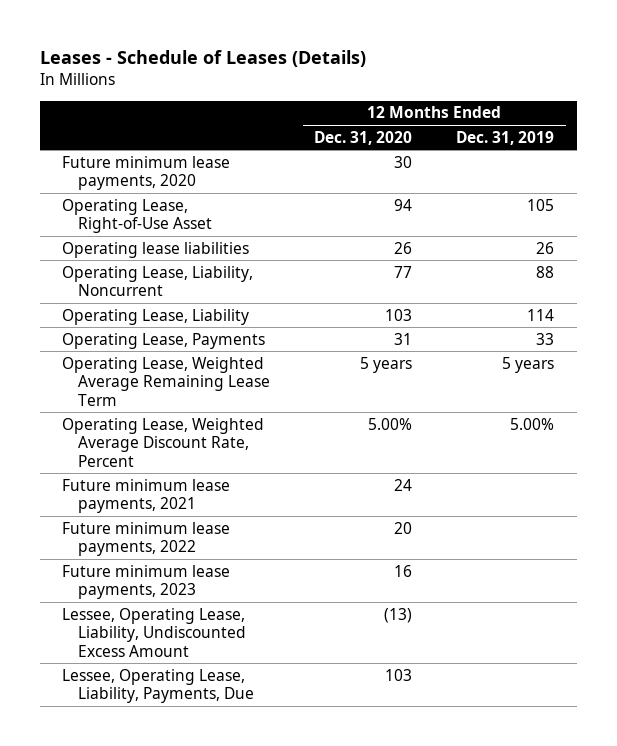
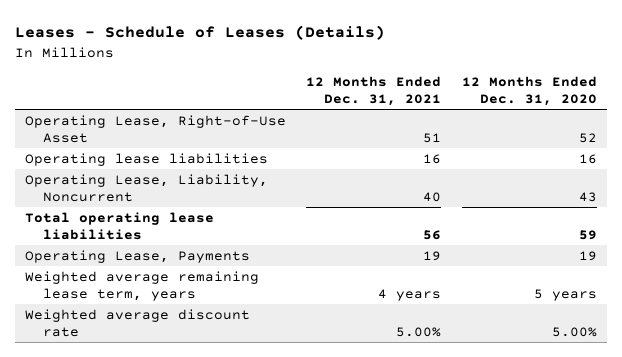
[456,130,555,145] Dec. 31, 2019 -> none
none -> [306,76,442,106] 12 Months Ended Dec. 31, 2021
[62,155,231,191] Future minimum lease payments, 2020 -> none
[62,478,231,514] Future minimum lease payments, 2021 -> none
[62,521,231,557] Future minimum lease payments, 2022 -> none
[62,564,231,600] Future minimum lease payments, 2023 -> none
[62,607,246,657] Lessee, Operating Lease, Liability, Undiscounted Excess Amount -> none
[62,668,254,704] Lessee, Operating Lease, Liability, Payments, Due -> none
[393,198,412,211] 94 -> [578,132,597,143] 52
[393,241,412,254] 26 -> [578,153,597,164] 16
[393,265,412,278] 77 -> [578,191,597,202] 43
[62,308,250,325] Operating Lease, Liability -> [25,211,215,240] Total operating lease liabilities
[384,308,412,321] 103 -> [578,229,597,240] 59
[393,332,412,345] 31 -> [578,250,597,261] 19
[62,356,270,406] Operating Lease, Weighted Average Remaining Lease Term -> [25,270,260,301] Weighted average remaining lease term, years
[62,417,265,467] Operating Lease, Weighted Average Discount Rate, Percent -> [25,308,251,337] Weighted average discount rate

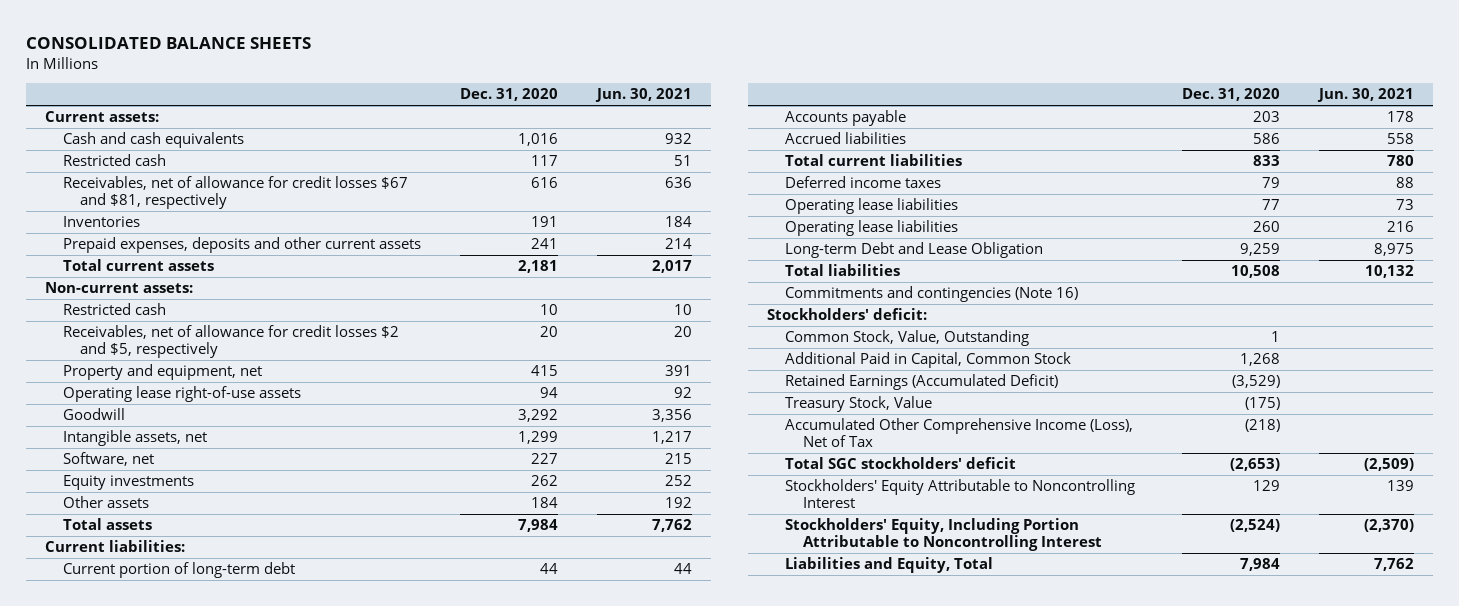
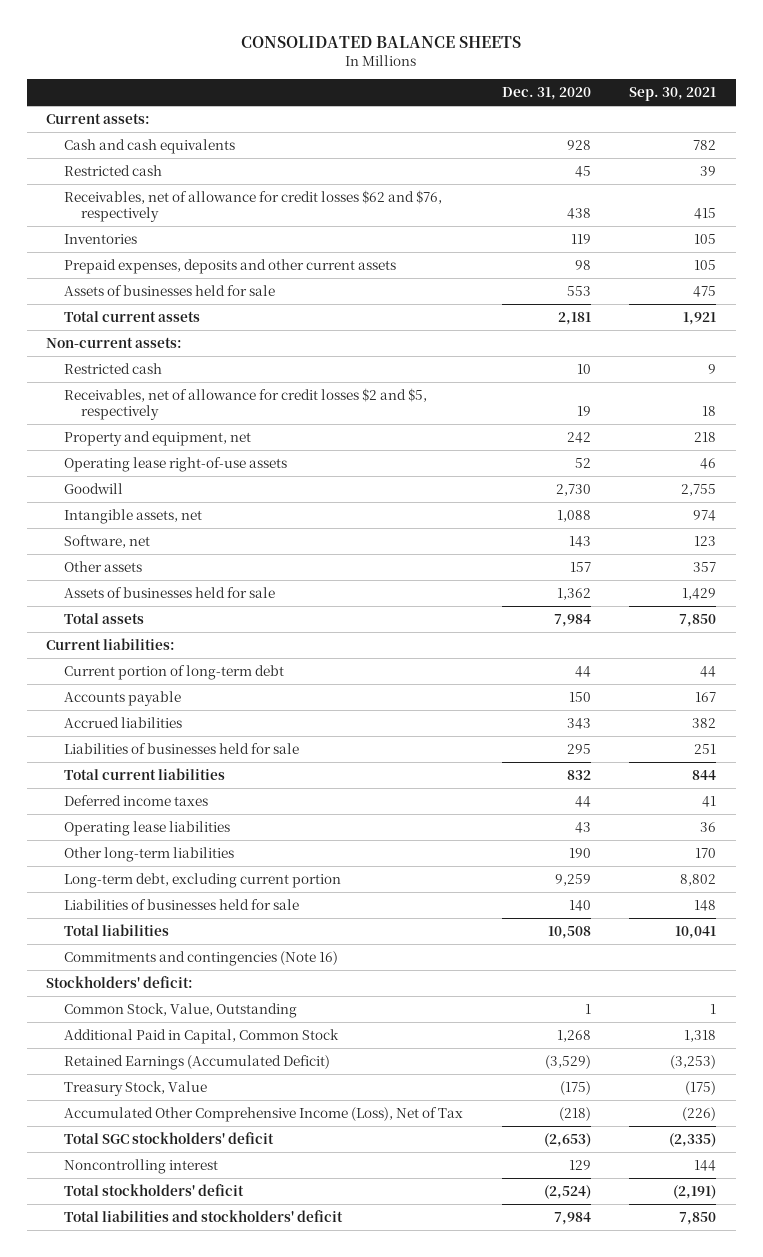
[594,88,692,103] Jun. 30, 2021 -> none
none -> [629,87,717,102] Sep. 30, 2021
[517,133,558,147] 1,016 -> [566,139,591,150] 928
[530,155,558,167] 117 -> [574,165,591,177] 45
[62,176,408,210] Receivables, net of allowance for credit losses $67 and $81, respectively -> [63,189,442,222] Receivables, net of allowance for credit losses $62 and $76, respectively
[530,177,558,189] 616 -> [566,207,591,219] 438
[530,216,558,228] 191 -> [570,233,591,244] 119
[530,238,558,250] 241 -> [574,259,591,270] 98
none -> [63,284,275,296] Assets of businesses held for sale
[62,475,194,491] Equity investments -> none
[539,326,558,338] 20 -> [576,405,591,416] 19
[530,365,558,377] 415 -> [566,431,591,443] 242
[539,387,558,399] 94 -> [574,457,591,468] 52
[517,409,558,423] 3,292 -> [555,483,591,496] 2,730
[517,431,558,445] 1,299 -> [556,509,591,522] 1,088
[530,453,558,465] 227 -> [568,535,591,547] 143
[530,497,558,509] 184 -> [569,561,591,572] 157
none -> [63,586,275,598] Assets of businesses held for sale
[785,220,959,237] Operating lease liabilities -> none
[1252,111,1280,123] 203 -> [568,691,591,702] 150
[1252,133,1280,145] 586 -> [566,717,591,729] 343
none -> [63,742,299,754] Liabilities of businesses held for sale
[1252,155,1280,167] 833 -> [566,769,591,780] 832
[1261,177,1280,189] 79 -> [574,795,591,807] 44
[1261,199,1280,211] 77 -> [574,821,591,833] 43
none -> [63,846,234,862] Other long-term liabilities
[785,242,1044,259] Long-term Debt and Lease Obligation -> [63,872,341,888] Long-term debt, excluding current portion
none -> [63,898,299,910] Liabilities of businesses held for sale
[785,479,1136,509] Stockholders' Equity Attributable to Noncontrolling Interest -> [63,1158,218,1174] Noncontrolling interest
[785,518,1102,552] Stockholders' Equity, Including Portion Attributable to Noncontrolling Interest -> [63,1183,244,1196] Total stockholders' deficit
[785,557,994,574] Liabilities and Equity, Total -> [63,1209,343,1222] Total liabilities and stockholders' deficit

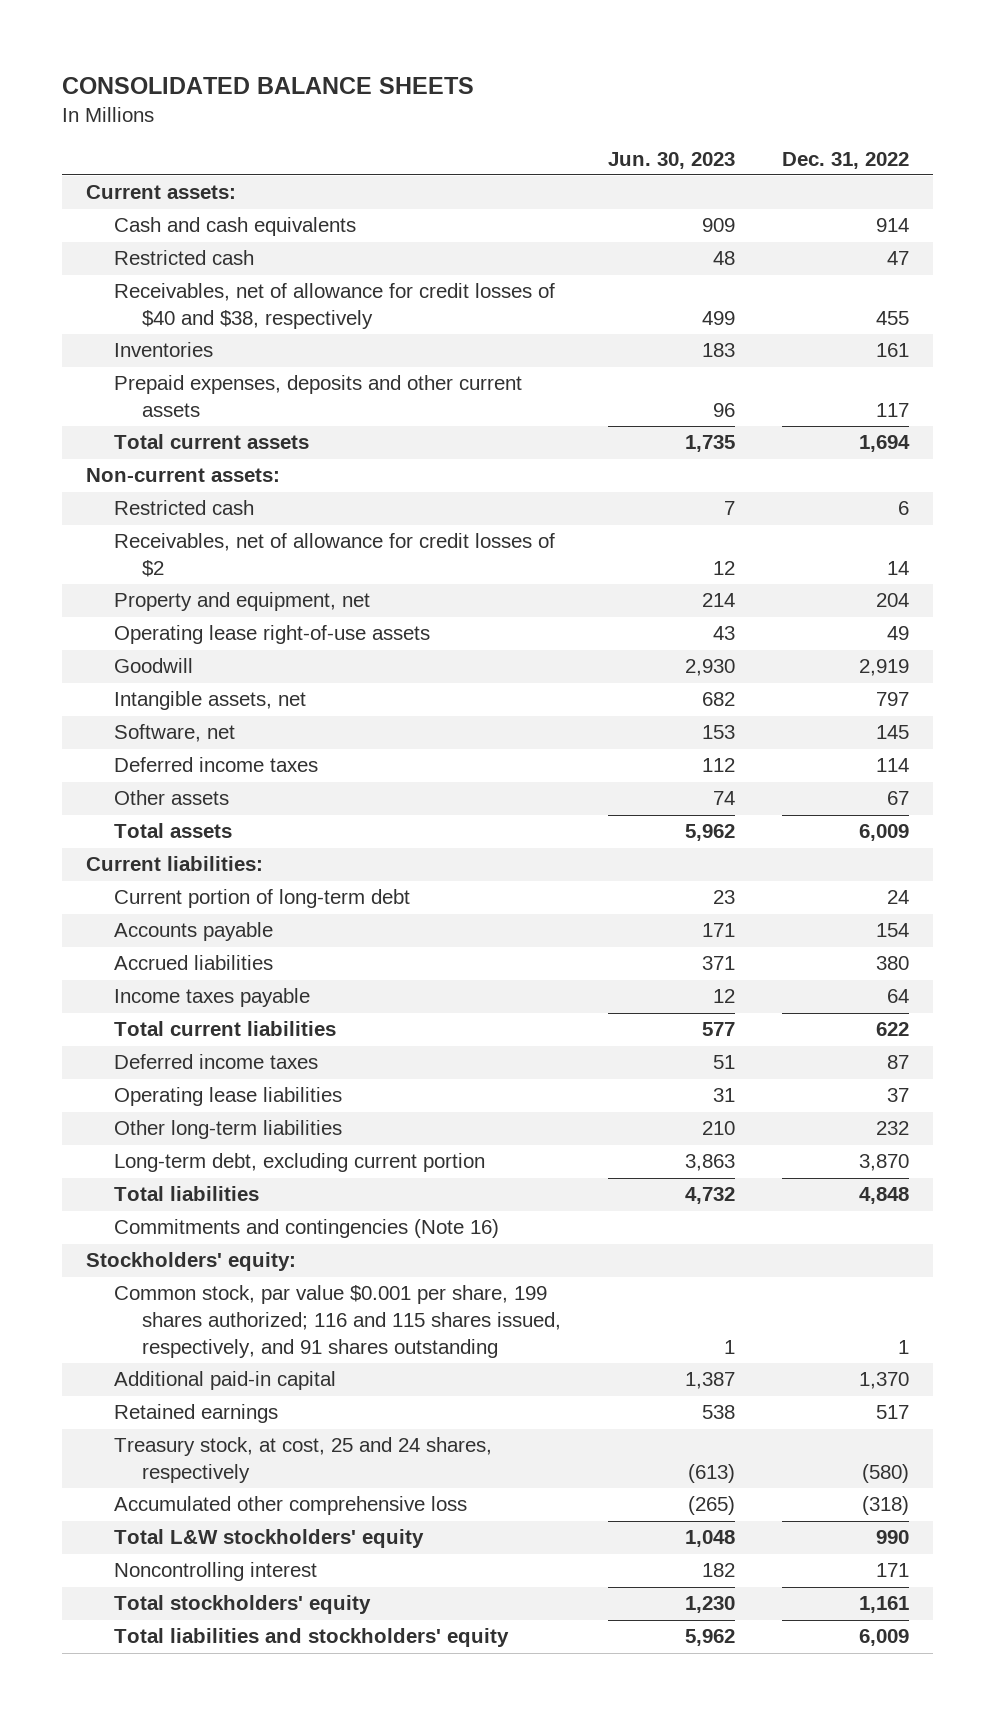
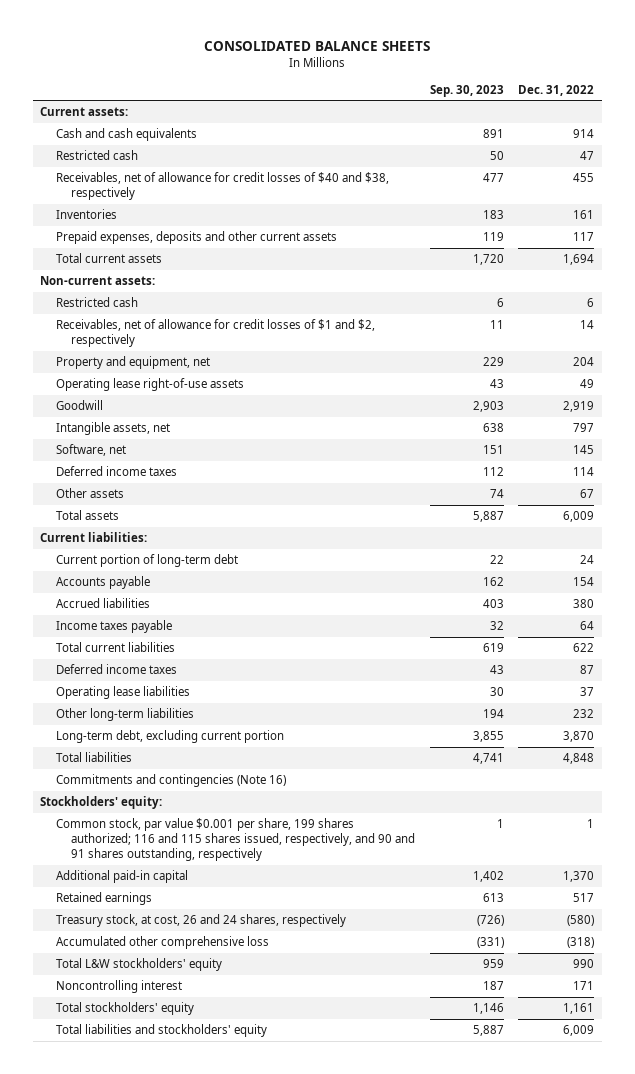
[607,151,735,169] Jun. 30, 2023 -> none
none -> [429,84,504,97] Sep. 30, 2023
[113,533,555,577] Receivables, net of allowance for credit losses of $2 -> [55,319,375,348] Receivables, net of allowance for credit losses of $1 and $2, respectively
[113,1285,561,1358] Common stock, par value $0.001 per share, 199 shares authorized; 116 and 115 shares issued, respectively, and 91 shares outstanding -> [55,818,416,861] Common stock, par value $0.001 per share, 199 shares authorized; 116 and 115 shares issued, respectively, and 90 and 91 shares outstanding, respectively
[113,1437,492,1483] Treasury stock, at cost, 25 and 24 shares, respectively -> [55,914,346,928] Treasury stock, at cost, 26 and 24 shares, respectively

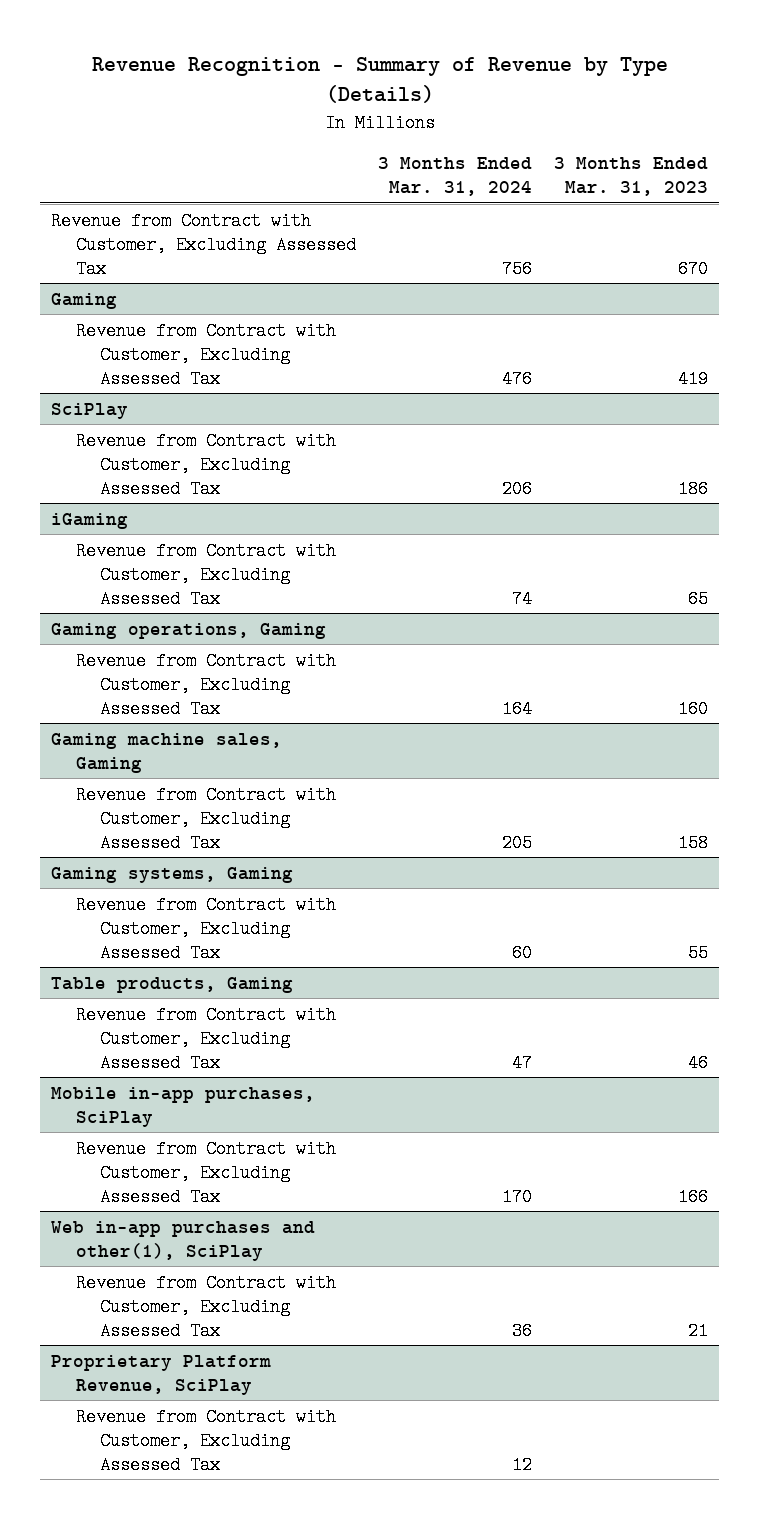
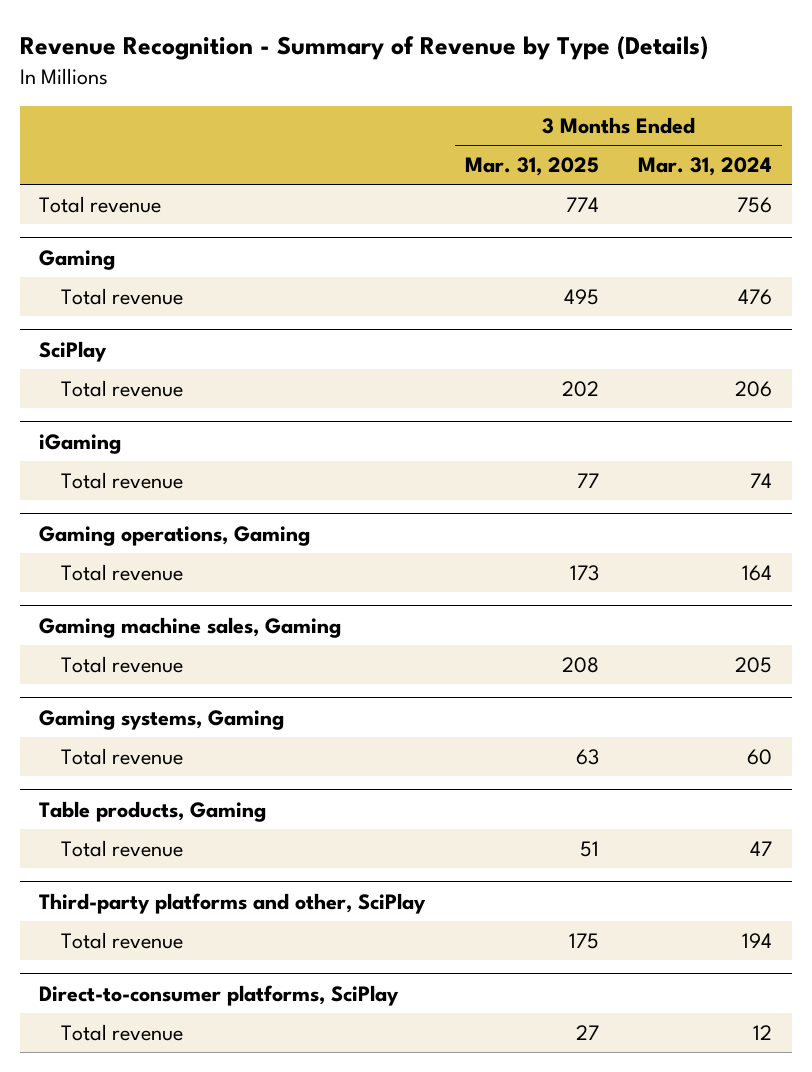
[553,156,708,196] 3 Months Ended Mar. 31, 2023 -> none
none -> [464,157,599,177] Mar. 31, 2025
[51,211,356,278] Revenue from Contract with Customer, Excluding Assessed Tax -> [39,195,162,213] Total revenue
[75,321,336,388] Revenue from Contract with Customer, Excluding Assessed Tax -> [60,287,183,305] Total revenue
[75,431,336,498] Revenue from Contract with Customer, Excluding Assessed Tax -> [60,379,183,397] Total revenue
[75,541,336,608] Revenue from Contract with Customer, Excluding Assessed Tax -> [60,471,183,489] Total revenue
[75,651,336,718] Revenue from Contract with Customer, Excluding Assessed Tax -> [60,563,183,581] Total revenue
[75,785,336,852] Revenue from Contract with Customer, Excluding Assessed Tax -> [60,655,183,673] Total revenue
[75,895,336,962] Revenue from Contract with Customer, Excluding Assessed Tax -> [60,747,183,765] Total revenue
[51,1086,316,1127] Mobile in-app purchases, SciPlay -> none
[75,1139,336,1206] Revenue from Contract with Customer, Excluding Assessed Tax -> none
[51,1220,316,1261] Web in-app purchases and other(1), SciPlay -> none
[75,1273,336,1340] Revenue from Contract with Customer, Excluding Assessed Tax -> none
[51,1354,272,1395] Proprietary Platform Revenue, SciPlay -> none
[75,1407,336,1474] Revenue from Contract with Customer, Excluding Assessed Tax -> none
[75,1005,336,1072] Revenue from Contract with Customer, Excluding Assessed Tax -> [60,839,183,857] Total revenue
none -> [39,892,427,914] Third-party platforms and other, SciPlay
none -> [60,931,183,949] Total revenue
none -> [39,984,400,1006] Direct-to-consumer platforms, SciPlay
none -> [60,1023,183,1041] Total revenue

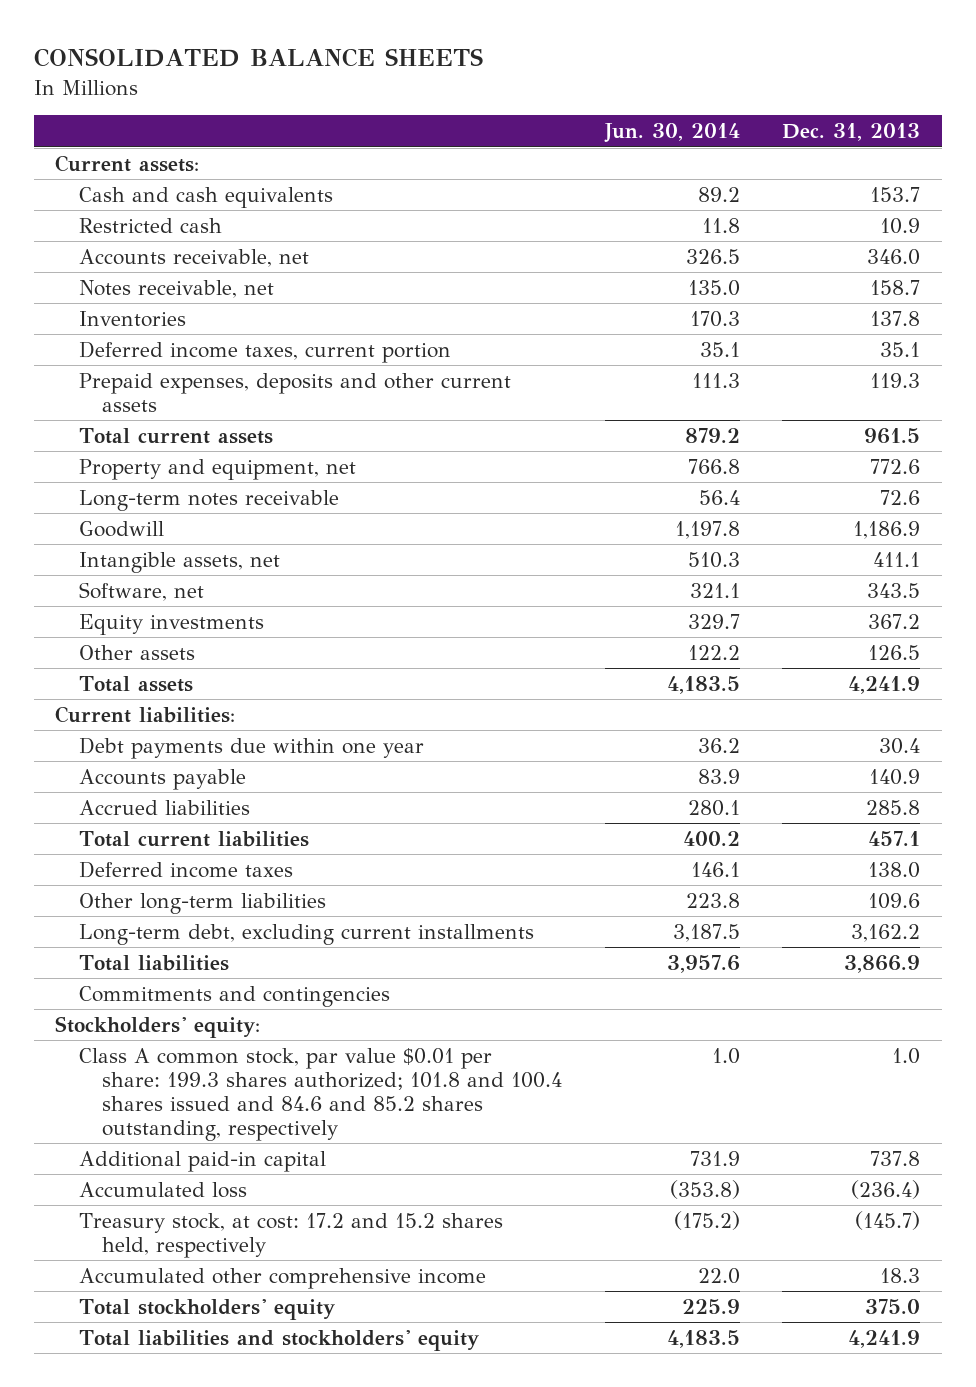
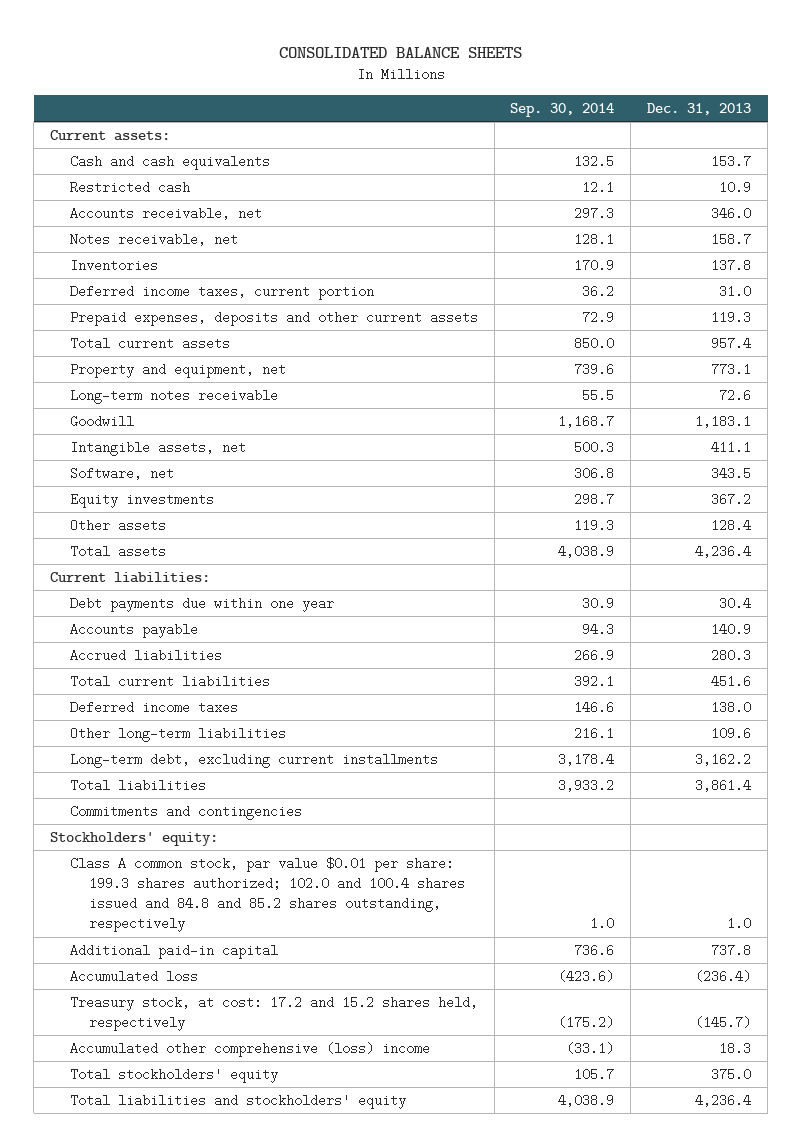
[603,123,740,144] Jun. 30, 2014 -> none
none -> [510,103,615,118] Sep. 30, 2014
[880,341,921,357] 35.1 -> [719,284,752,298] 31.0
[864,427,921,444] 961.5 -> [711,336,752,350] 957.4
[870,458,921,474] 772.6 -> [711,362,752,376] 773.1
[853,520,921,539] 1,186.9 -> [695,414,752,428] 1,183.1
[868,644,921,660] 126.5 -> [711,518,752,532] 128.4
[848,675,921,694] 4,241.9 -> [695,544,752,558] 4,236.4
[866,799,921,815] 285.8 -> [711,648,752,662] 280.3
[868,830,921,846] 457.1 -> [711,674,752,688] 451.6
[844,954,921,973] 3,866.9 -> [695,778,752,792] 3,861.4
[78,1047,563,1142] Class A common stock, par value $0.01 per share: 199.3 shares authorized; 101.8 and 100.4 shares issued and 84.6 and 85.2 shares outstanding, respectively -> [69,856,466,933] Class A common stock, par value $0.01 per share: 199.3 shares authorized; 102.0 and 100.4 shares issued and 84.8 and 85.2 shares outstanding, respectively
[78,1267,486,1289] Accumulated other comprehensive income -> [69,1041,430,1057] Accumulated other comprehensive (loss) income
[848,1329,921,1348] 4,241.9 -> [695,1093,752,1107] 4,236.4

